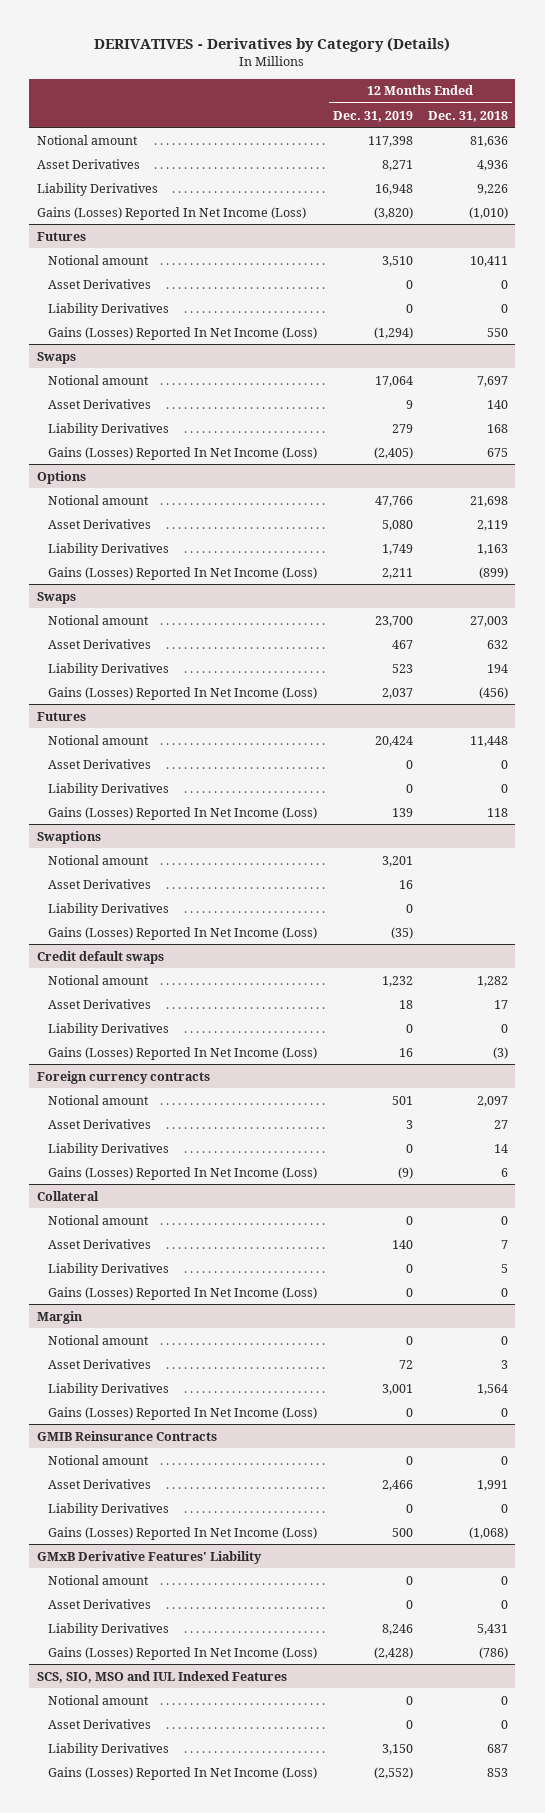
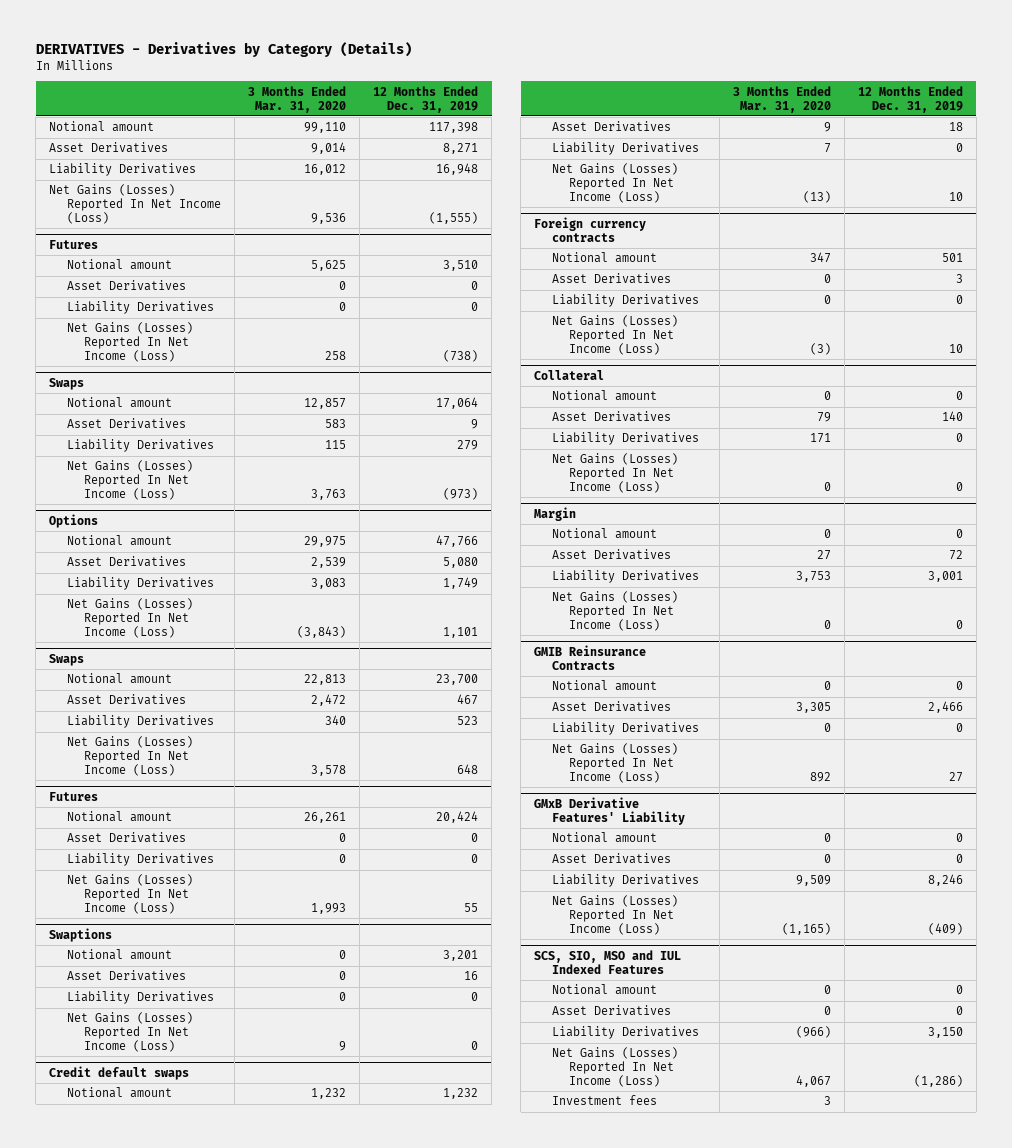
[427,110,508,122] Dec. 31, 2018 -> none
none -> [247,85,346,113] 3 Months Ended Mar. 31, 2020
[36,206,306,220] Gains (Losses) Reported In Net Income (Loss) -> [49,184,221,224] Net Gains (Losses) Reported In Net Income (Loss)
[373,206,413,219] (3,820) -> [429,211,479,224] (1,555)
[48,326,318,340] Gains (Losses) Reported In Net Income (Loss) -> [66,322,193,362] Net Gains (Losses) Reported In Net Income (Loss)
[373,326,413,339] (1,294) -> [443,349,479,362] (738)
[48,446,318,460] Gains (Losses) Reported In Net Income (Loss) -> [66,460,193,500] Net Gains (Losses) Reported In Net Income (Loss)
[373,446,413,459] (2,405) -> [443,487,479,500] (973)
[48,566,318,580] Gains (Losses) Reported In Net Income (Loss) -> [66,598,193,638] Net Gains (Losses) Reported In Net Income (Loss)
[381,567,413,579] 2,211 -> [443,626,479,638] 1,101
[48,686,318,700] Gains (Losses) Reported In Net Income (Loss) -> [66,736,193,776] Net Gains (Losses) Reported In Net Income (Loss)
[381,687,413,699] 2,037 -> [457,763,479,774] 648
[48,806,318,820] Gains (Losses) Reported In Net Income (Loss) -> [66,874,193,914] Net Gains (Losses) Reported In Net Income (Loss)
[391,807,413,817] 139 -> [464,902,479,912] 55
[48,926,318,940] Gains (Losses) Reported In Net Income (Loss) -> [66,1012,193,1052] Net Gains (Losses) Reported In Net Income (Loss)
[390,926,413,939] (35) -> [471,1040,479,1050] 0
[48,1046,318,1060] Gains (Losses) Reported In Net Income (Loss) -> [551,163,678,203] Net Gains (Losses) Reported In Net Income (Loss)
[398,1047,413,1057] 16 -> [948,191,963,201] 10
[48,1166,318,1180] Gains (Losses) Reported In Net Income (Loss) -> [551,315,678,355] Net Gains (Losses) Reported In Net Income (Loss)
[397,1166,413,1179] (9) -> [948,343,963,353] 10
[48,1286,318,1300] Gains (Losses) Reported In Net Income (Loss) -> [551,453,678,493] Net Gains (Losses) Reported In Net Income (Loss)
[48,1406,318,1420] Gains (Losses) Reported In Net Income (Loss) -> [551,591,678,631] Net Gains (Losses) Reported In Net Income (Loss)
[48,1526,318,1540] Gains (Losses) Reported In Net Income (Loss) -> [551,743,678,783] Net Gains (Losses) Reported In Net Income (Loss)
[391,1527,413,1537] 500 -> [948,771,963,782] 27
[48,1646,318,1660] Gains (Losses) Reported In Net Income (Loss) -> [551,895,678,935] Net Gains (Losses) Reported In Net Income (Loss)
[373,1646,413,1659] (2,428) -> [927,922,963,935] (409)
[48,1766,318,1780] Gains (Losses) Reported In Net Income (Loss) -> [551,1047,678,1087] Net Gains (Losses) Reported In Net Income (Loss)
[373,1766,413,1779] (2,552) -> [913,1074,963,1087] (1,286)
none -> [551,1095,657,1106] Investment fees

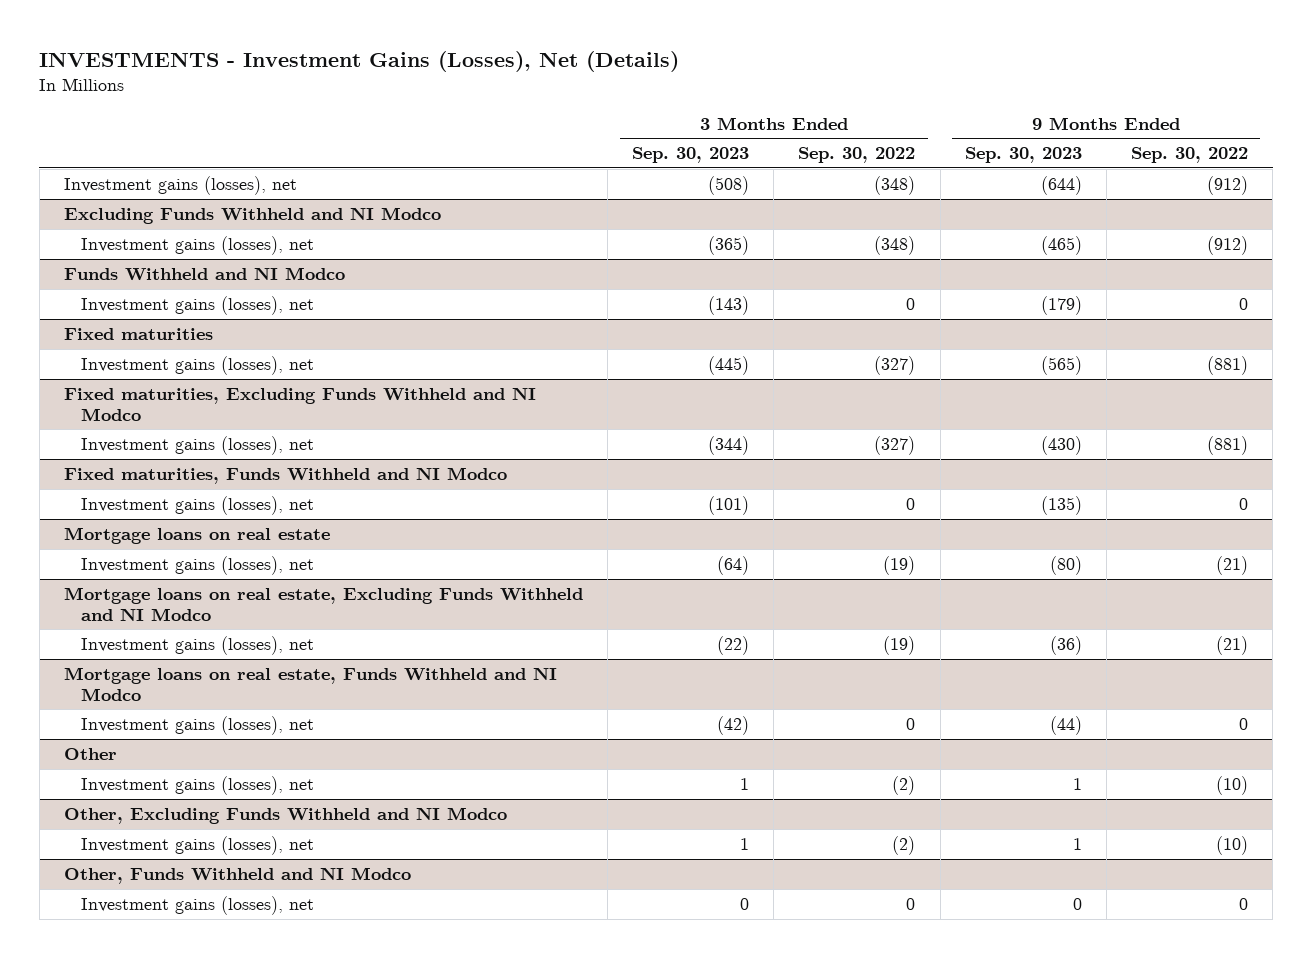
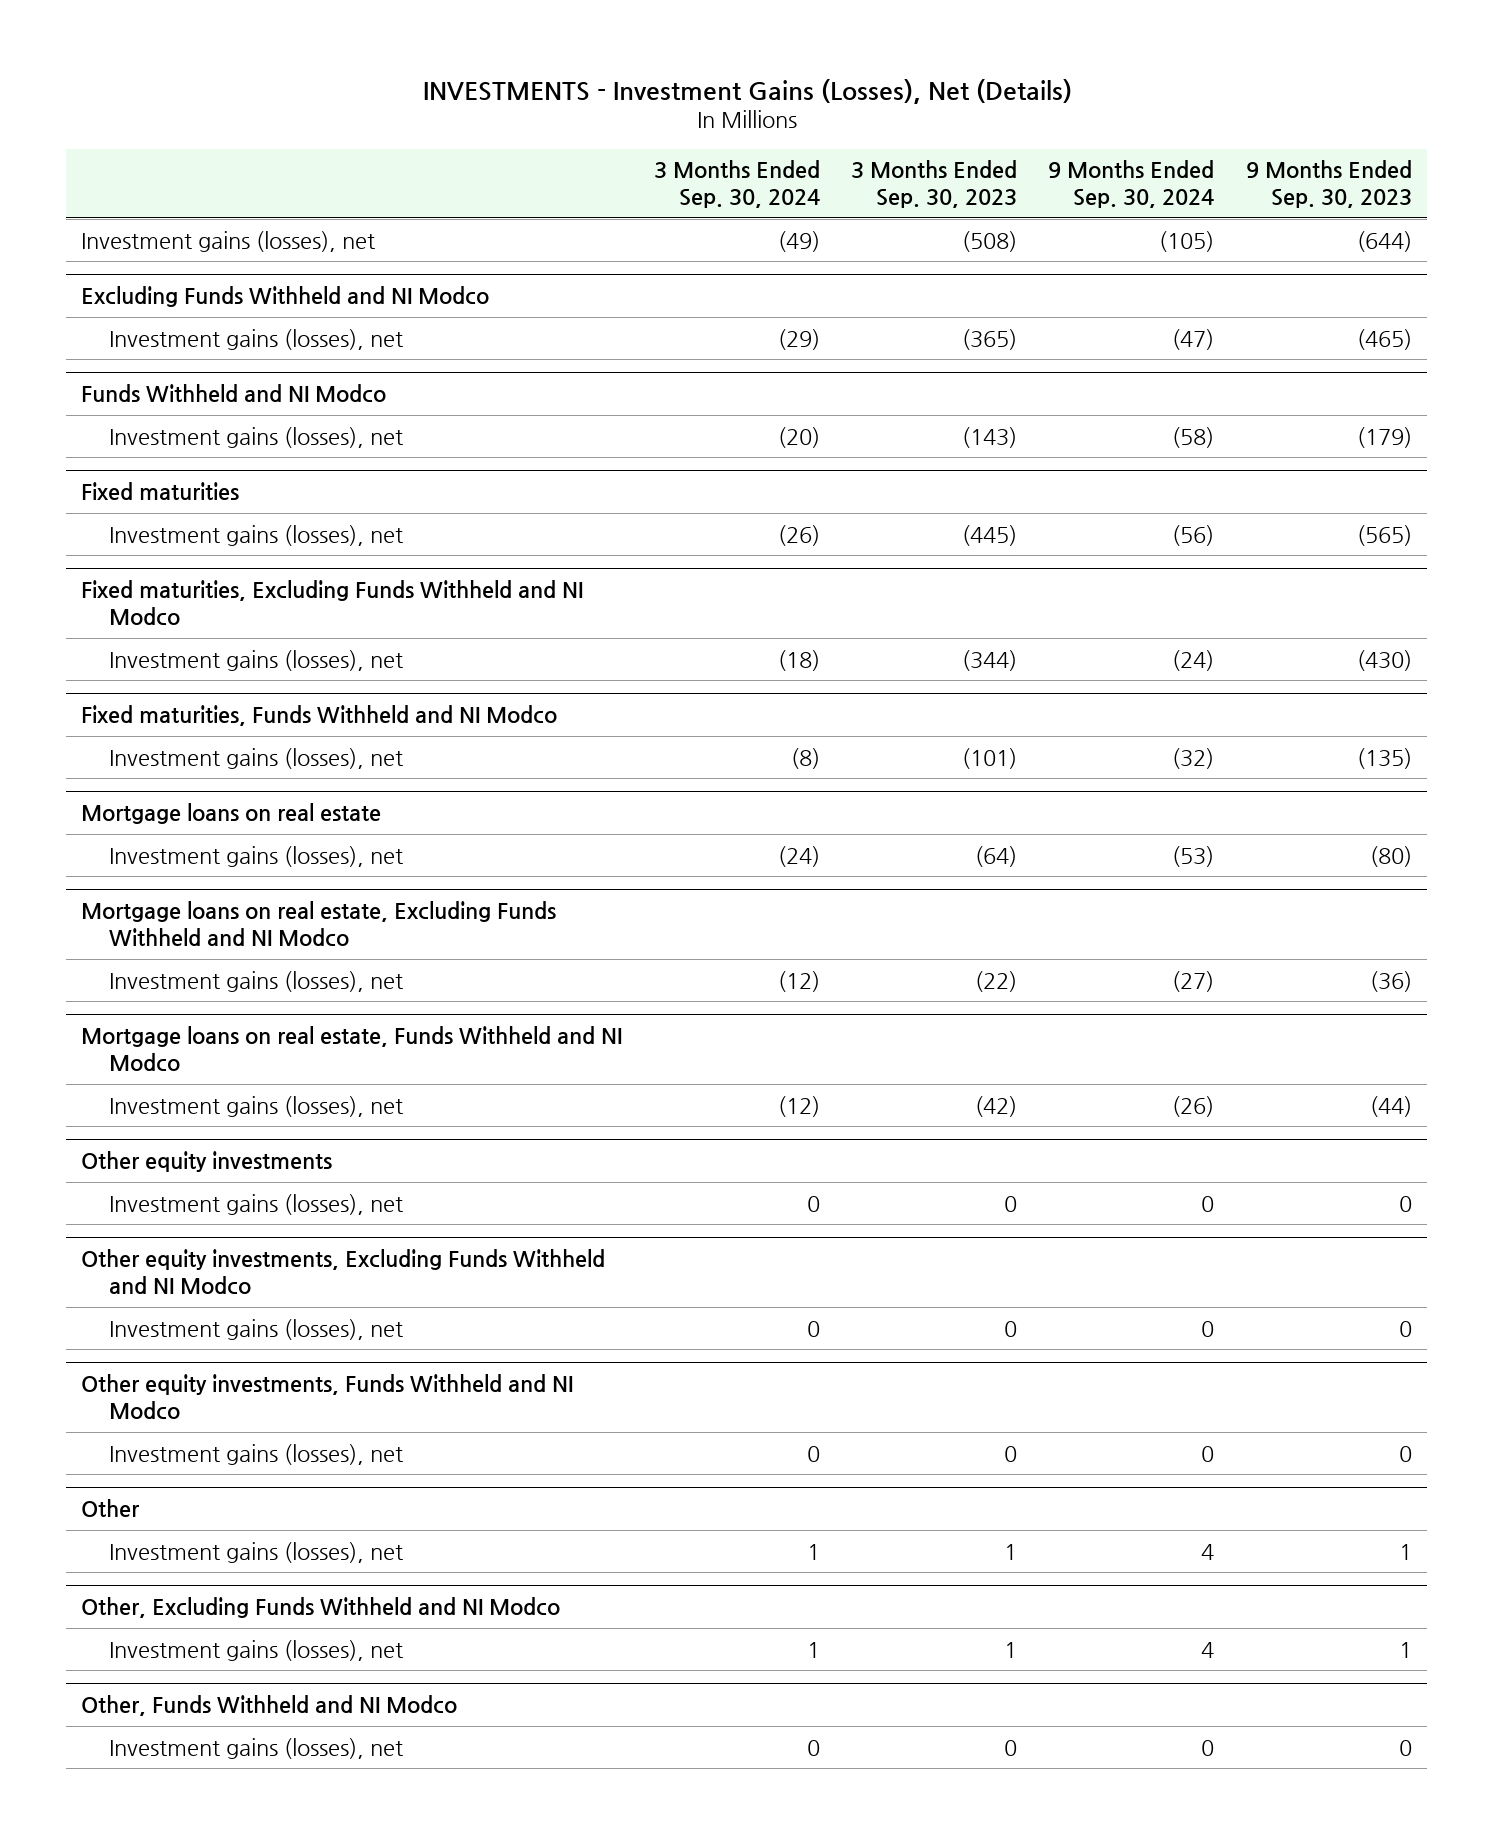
[798,147,916,164] Sep. 30, 2022 -> none
[1131,147,1249,164] Sep. 30, 2022 -> none
none -> [653,160,820,209] 3 Months Ended Sep. 30, 2024
none -> [1048,160,1215,209] 9 Months Ended Sep. 30, 2024
none -> [81,1151,333,1173] Other equity investments
none -> [108,1193,403,1215] Investment gains (losses), net
none -> [81,1249,606,1295] Other equity investments, Excluding Funds Withheld and NI Modco
none -> [108,1318,403,1340] Investment gains (losses), net
none -> [81,1374,574,1420] Other equity investments, Funds Withheld and NI Modco
none -> [108,1443,403,1465] Investment gains (losses), net

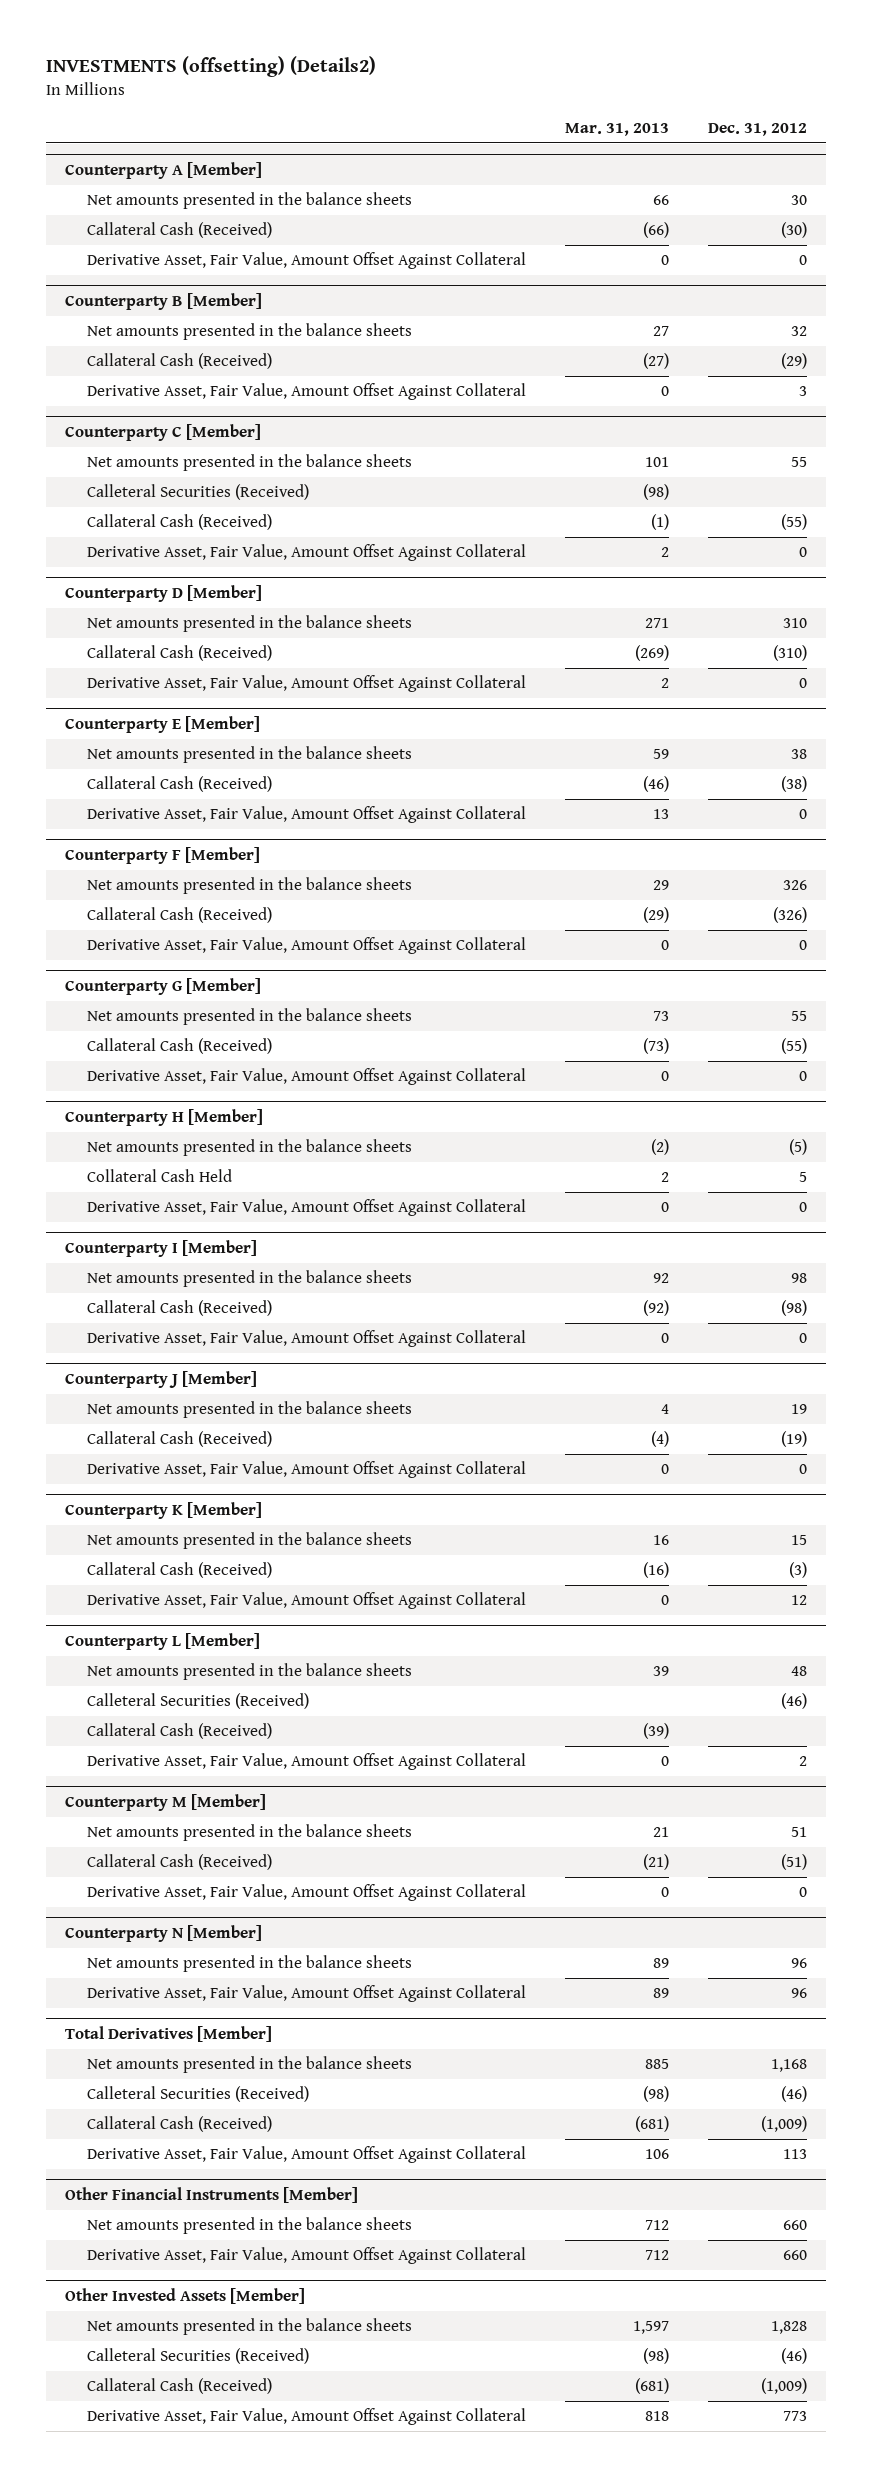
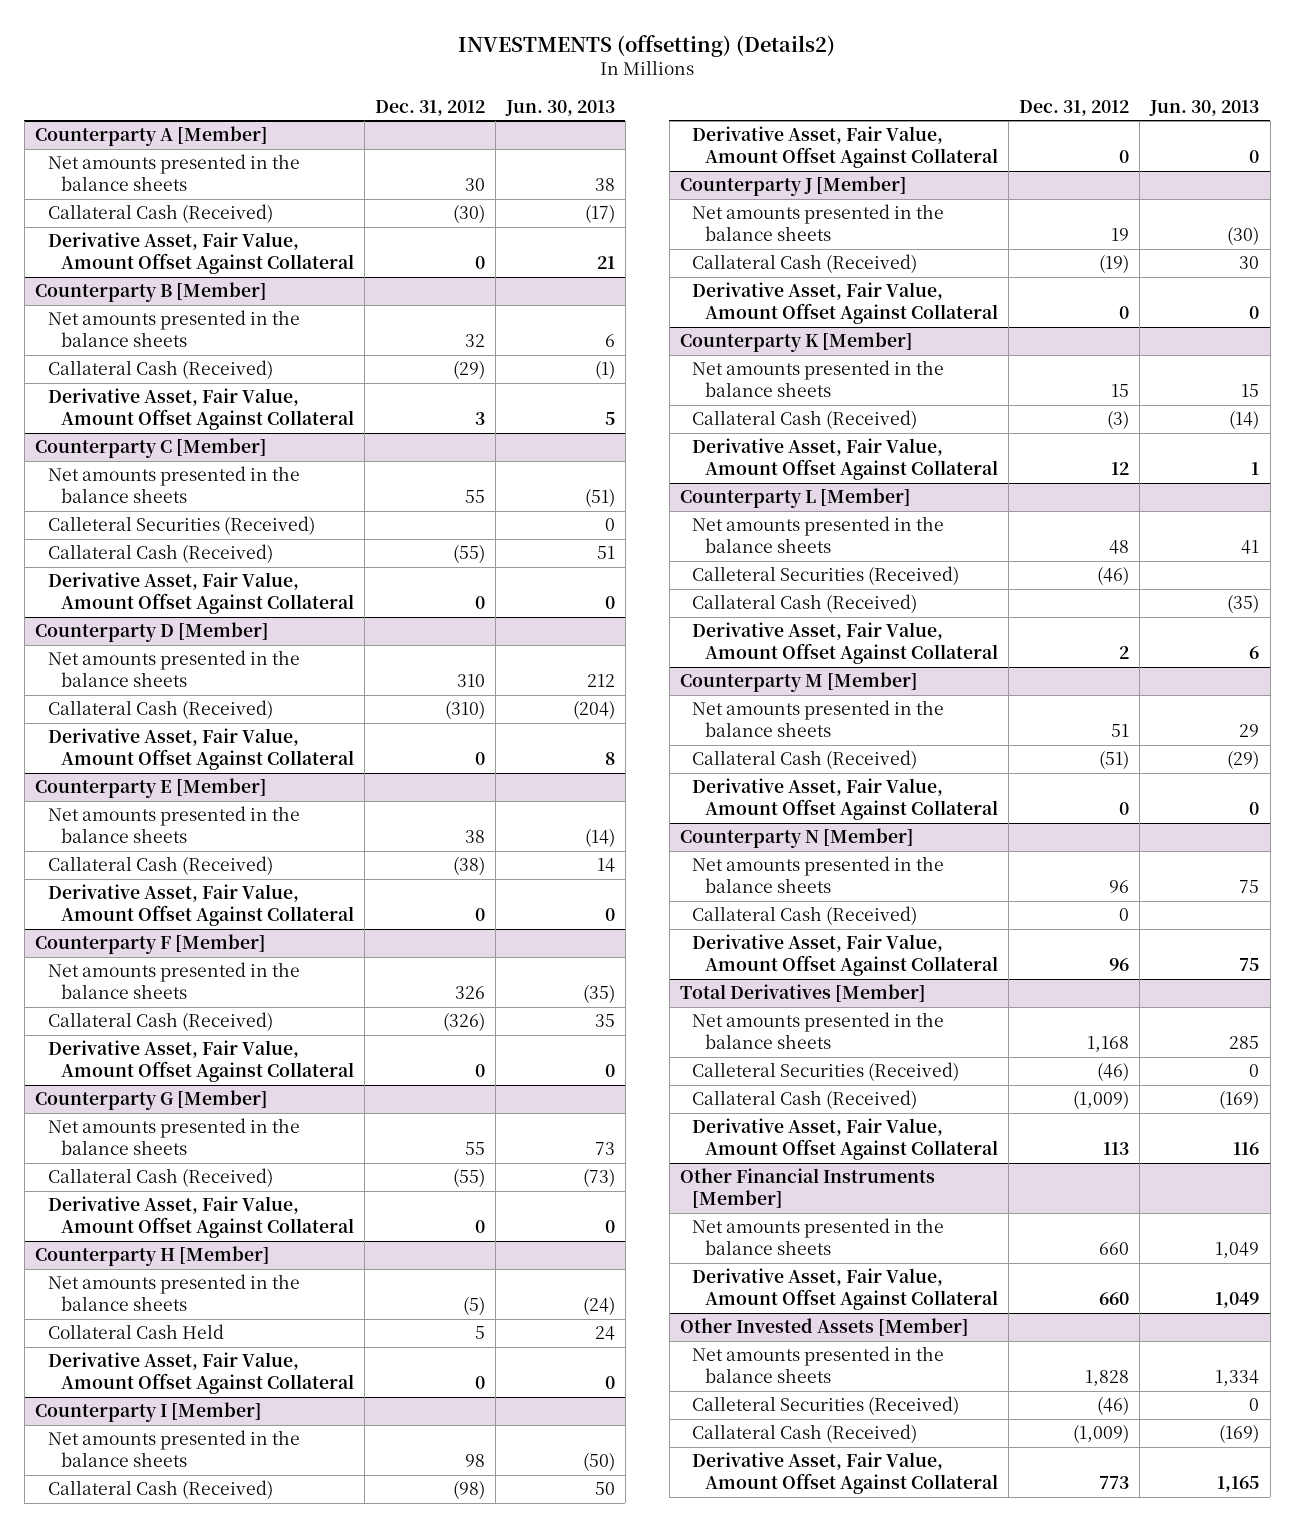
[565,122,670,136] Mar. 31, 2013 -> none
none -> [504,99,615,116] Jun. 30, 2013
none -> [692,906,918,926] Callateral Cash (Received)

